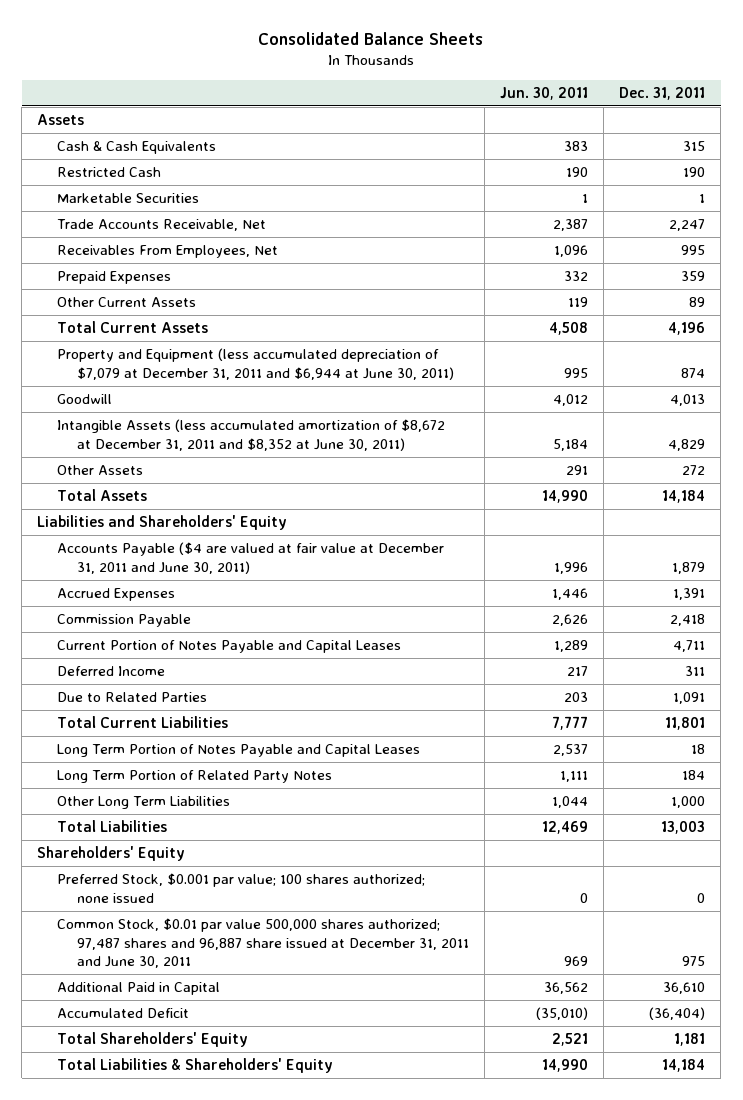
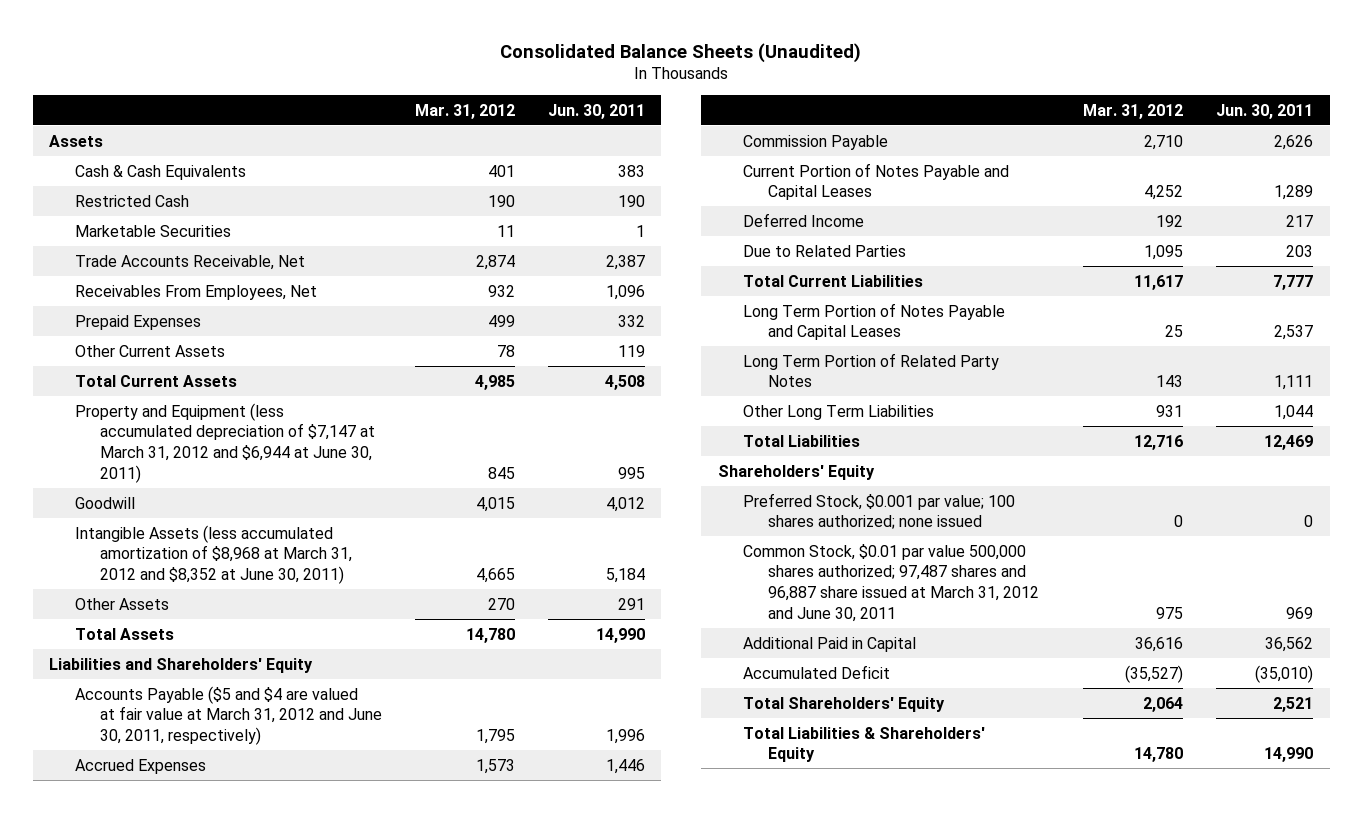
[258,31,484,45] Consolidated Balance Sheets -> [500,42,862,63] Consolidated Balance Sheets (Unaudited)
[619,86,706,100] Dec. 31, 2011 -> none
none -> [414,103,515,119] Mar. 31, 2012
[57,348,455,380] Property and Equipment (less accumulated depreciation of $7,079 at December 31, 2011 and $6,944 at June 30, 2011) -> [74,402,375,483] Property and Equipment (less accumulated depreciation of $7,147 at March 31, 2012 and $6,944 at June 30, 2011)
[57,419,446,451] Intangible Assets (less accumulated amortization of $8,672 at December 31, 2011 and $8,352 at June 30, 2011) -> [74,524,352,584] Intangible Assets (less accumulated amortization of $8,968 at March 31, 2012 and $8,352 at June 30, 2011)
[57,542,445,574] Accounts Payable ($4 are valued at fair value at December 31, 2011 and June 30, 2011) -> [74,685,382,745] Accounts Payable ($5 and $4 are valued at fair value at March 31, 2012 and June 30, 2011, respectively)
[57,918,470,969] Common Stock, $0.01 par value 500,000 shares authorized; 97,487 shares and 96,887 share issued at December 31, 2011 and June 30, 2011 -> [743,543,1040,622] Common Stock, $0.01 par value 500,000 shares authorized; 97,487 shares and 96,887 share issued at March 31, 2012 and June 30, 2011

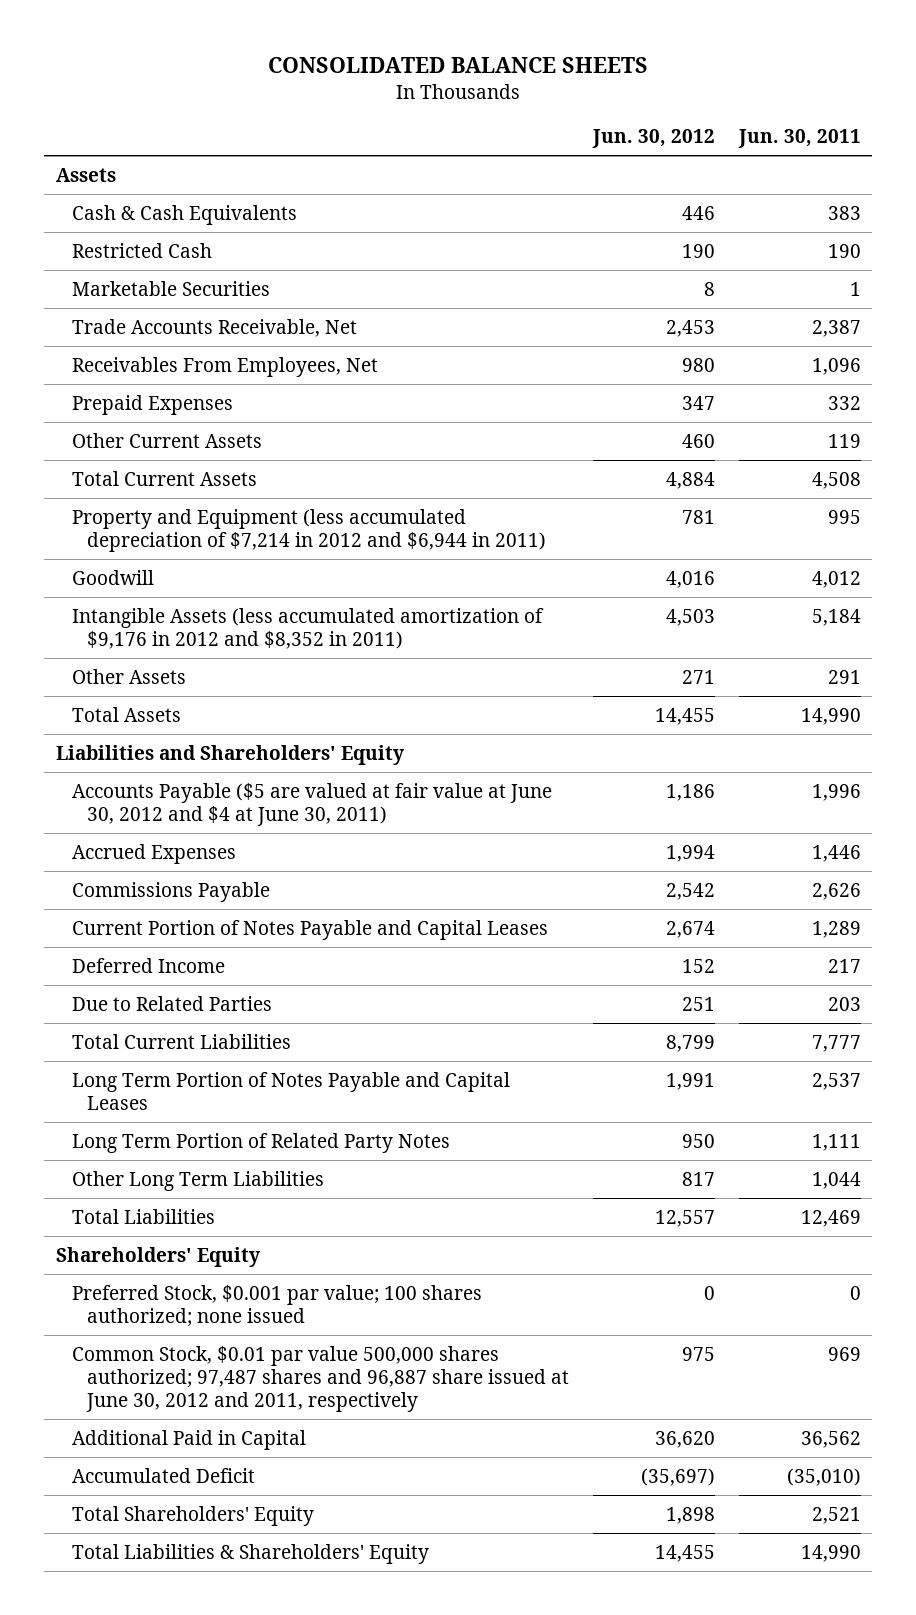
[500,42,862,63] Consolidated Balance Sheets (Unaudited) -> [268,57,649,74] CONSOLIDATED BALANCE SHEETS
[414,103,515,119] Mar. 31, 2012 -> none
none -> [591,129,715,149] Jun. 30, 2012
[74,402,375,483] Property and Equipment (less accumulated depreciation of $7,147 at March 31, 2012 and $6,944 at June 30, 2011) -> [71,508,547,552] Property and Equipment (less accumulated depreciation of $7,214 in 2012 and $6,944 in 2011)
[74,524,352,584] Intangible Assets (less accumulated amortization of $8,968 at March 31, 2012 and $8,352 at June 30, 2011) -> [71,607,544,649] Intangible Assets (less accumulated amortization of $9,176 in 2012 and $8,352 in 2011)
[74,685,382,745] Accounts Payable ($5 and $4 are valued at fair value at March 31, 2012 and June 30, 2011, respectively) -> [71,782,552,826] Accounts Payable ($5 are valued at fair value at June 30, 2012 and $4 at June 30, 2011)
[743,134,889,150] Commission Payable -> [71,881,270,902] Commissions Payable
[743,543,1040,622] Common Stock, $0.01 par value 500,000 shares authorized; 97,487 shares and 96,887 share issued at March 31, 2012 and June 30, 2011 -> [71,1345,570,1413] Common Stock, $0.01 par value 500,000 shares authorized; 97,487 shares and 96,887 share issued at June 30, 2012 and 2011, respectively

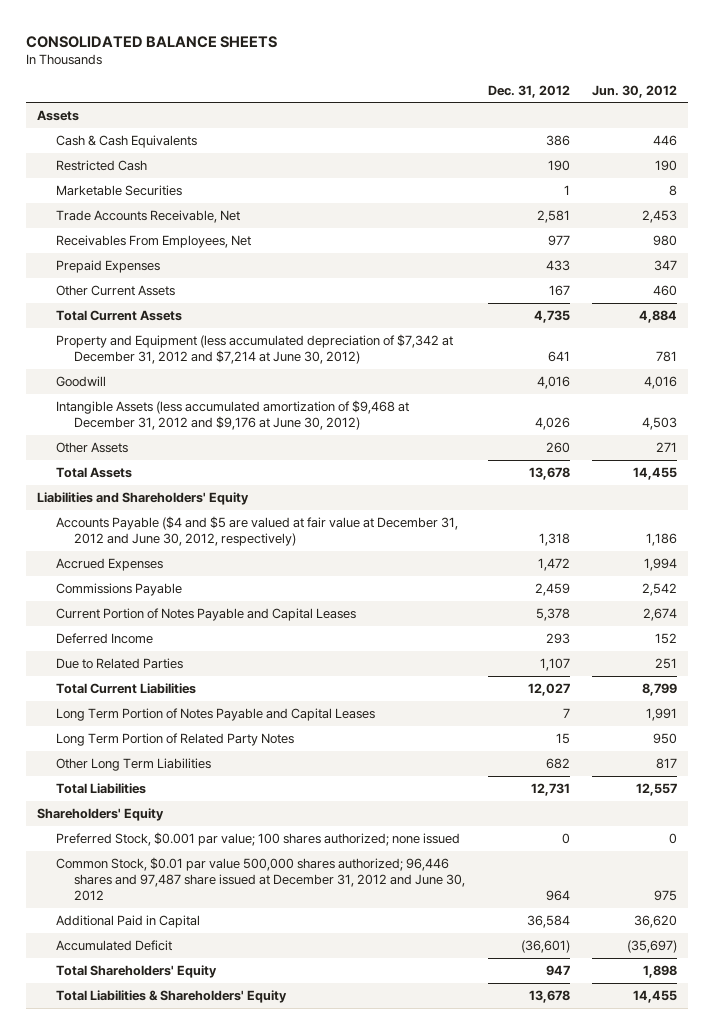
[737,129,861,149] Jun. 30, 2011 -> none
none -> [487,84,570,98] Dec. 31, 2012
[71,508,547,552] Property and Equipment (less accumulated depreciation of $7,214 in 2012 and $6,944 in 2011) -> [55,334,453,365] Property and Equipment (less accumulated depreciation of $7,342 at December 31, 2012 and $7,214 at June 30, 2012)
[71,607,544,649] Intangible Assets (less accumulated amortization of $9,176 in 2012 and $8,352 in 2011) -> [55,400,409,431] Intangible Assets (less accumulated amortization of $9,468 at December 31, 2012 and $9,176 at June 30, 2012)
[71,782,552,826] Accounts Payable ($5 are valued at fair value at June 30, 2012 and $4 at June 30, 2011) -> [55,516,458,547] Accounts Payable ($4 and $5 are valued at fair value at December 31, 2012 and June 30, 2012, respectively)
[71,1345,570,1413] Common Stock, $0.01 par value 500,000 shares authorized; 97,487 shares and 96,887 share issued at June 30, 2012 and 2011, respectively -> [55,857,466,901] Common Stock, $0.01 par value 500,000 shares authorized; 96,446 shares and 97,487 share issued at December 31, 2012 and June 30, 2012

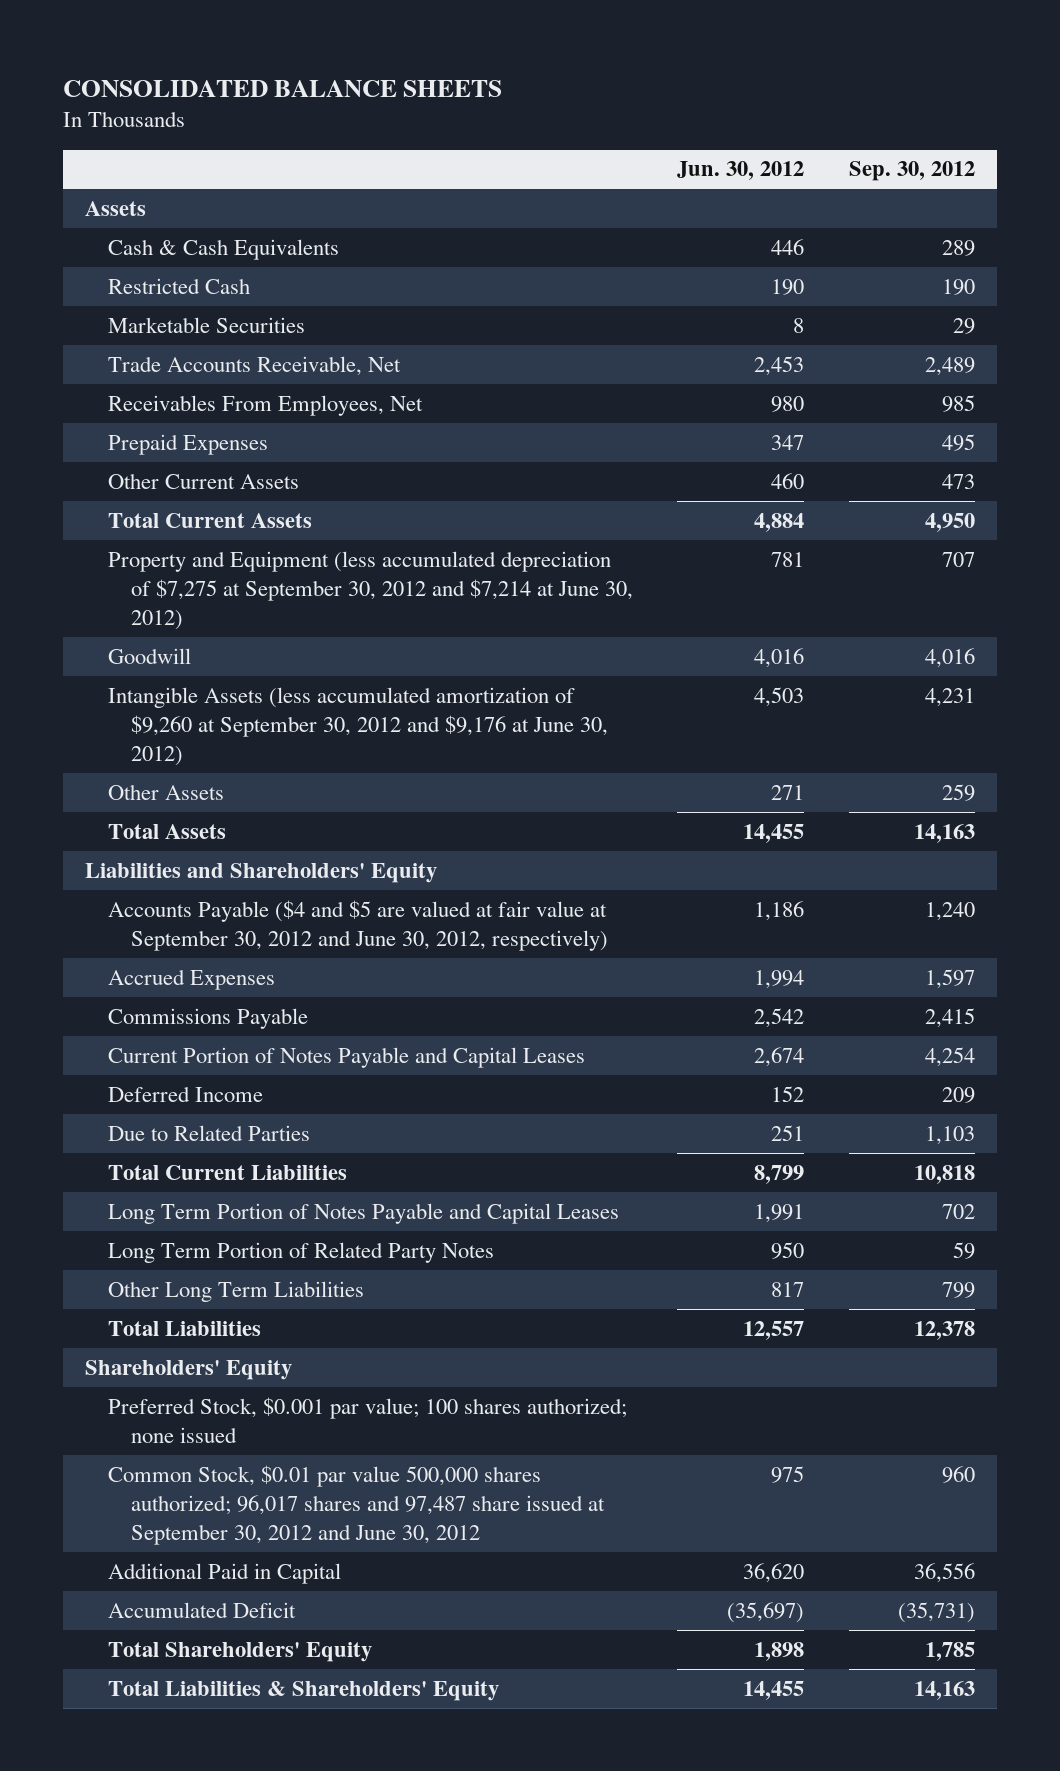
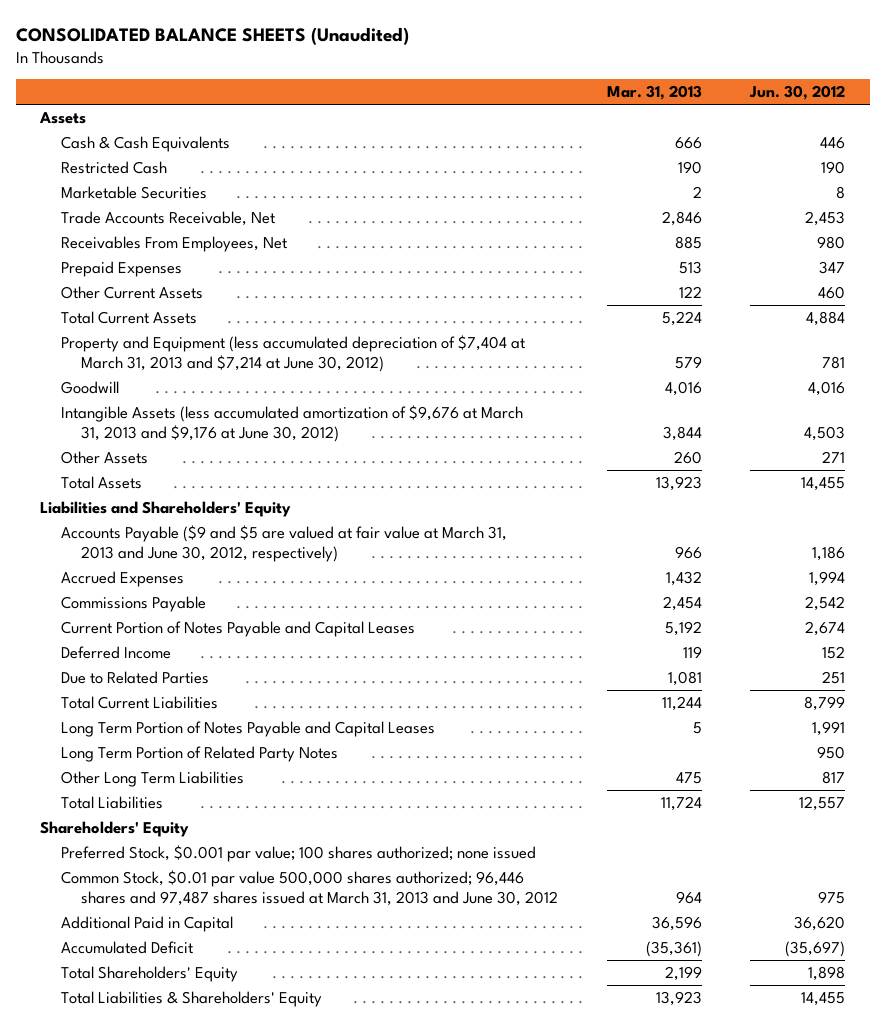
[62,80,502,98] CONSOLIDATED BALANCE SHEETS -> [15,27,409,46] CONSOLIDATED BALANCE SHEETS (Unaudited)
[848,161,975,182] Sep. 30, 2012 -> none
none -> [606,85,702,101] Mar. 31, 2013
[107,550,633,630] Property and Equipment (less accumulated depreciation of $7,275 at September 30, 2012 and $7,214 at June 30, 2012) -> [60,334,525,373] Property and Equipment (less accumulated depreciation of $7,404 at March 31, 2013 and $7,214 at June 30, 2012)
[107,686,608,766] Intangible Assets (less accumulated amortization of $9,260 at September 30, 2012 and $9,176 at June 30, 2012) -> [60,404,523,443] Intangible Assets (less accumulated amortization of $9,676 at March 31, 2013 and $9,176 at June 30, 2012)
[107,899,608,951] Accounts Payable ($4 and $5 are valued at fair value at September 30, 2012 and June 30, 2012, respectively) -> [60,524,507,563] Accounts Payable ($9 and $5 are valued at fair value at March 31, 2013 and June 30, 2012, respectively)
[107,1464,605,1545] Common Stock, $0.01 par value 500,000 shares authorized; 96,017 shares and 97,487 share issued at September 30, 2012 and June 30, 2012 -> [60,869,559,907] Common Stock, $0.01 par value 500,000 shares authorized; 96,446 shares and 97,487 shares issued at March 31, 2013 and June 30, 2012

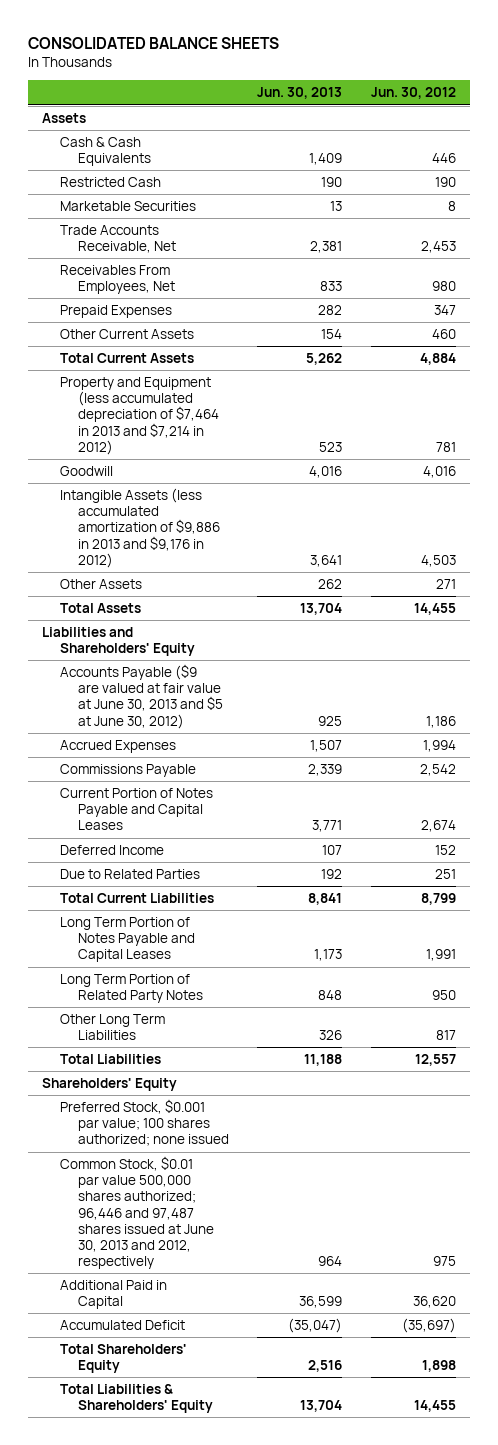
[15,27,409,46] CONSOLIDATED BALANCE SHEETS (Unaudited) -> [28,36,280,49] CONSOLIDATED BALANCE SHEETS
[606,85,702,101] Mar. 31, 2013 -> none
none -> [257,87,343,100] Jun. 30, 2013
[60,334,525,373] Property and Equipment (less accumulated depreciation of $7,404 at March 31, 2013 and $7,214 at June 30, 2012) -> [60,376,220,455] Property and Equipment (less accumulated depreciation of $7,464 in 2013 and $7,214 in 2012)
[60,404,523,443] Intangible Assets (less accumulated amortization of $9,676 at March 31, 2013 and $9,176 at June 30, 2012) -> [60,487,221,568] Intangible Assets (less accumulated amortization of $9,886 in 2013 and $9,176 in 2012)
[60,524,507,563] Accounts Payable ($9 and $5 are valued at fair value at March 31, 2013 and June 30, 2012, respectively) -> [60,663,224,729] Accounts Payable ($9 are valued at fair value at June 30, 2013 and $5 at June 30, 2012)
[60,869,559,907] Common Stock, $0.01 par value 500,000 shares authorized; 96,446 shares and 97,487 shares issued at March 31, 2013 and June 30, 2012 -> [60,1155,215,1270] Common Stock, $0.01 par value 500,000 shares authorized; 96,446 and 97,487 shares issued at June 30, 2013 and 2012, respectively

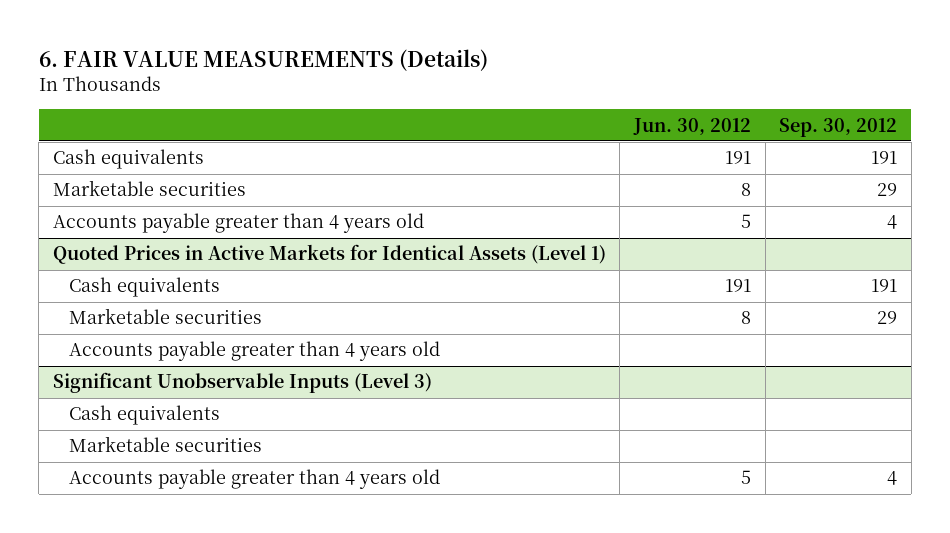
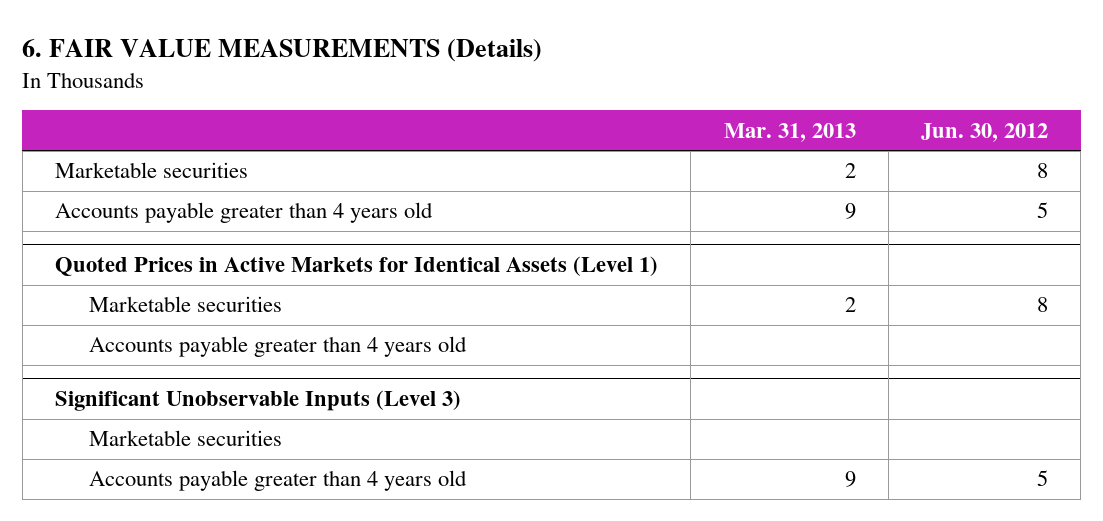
[779,117,898,137] Sep. 30, 2012 -> none
none -> [723,122,856,142] Mar. 31, 2013
[52,149,204,170] Cash equivalents -> none
[69,277,221,298] Cash equivalents -> none
[69,405,221,426] Cash equivalents -> none

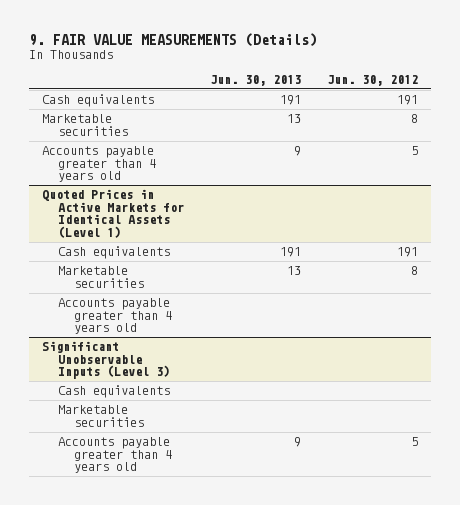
[22,39,543,63] 6. FAIR VALUE MEASUREMENTS (Details) -> [28,32,317,47] 9. FAIR VALUE MEASUREMENTS (Details)
[723,122,856,142] Mar. 31, 2013 -> none
none -> [209,74,301,86] Jun. 30, 2013
none -> [41,94,154,108] Cash equivalents
none -> [57,246,170,260] Cash equivalents
none -> [57,385,170,399] Cash equivalents

